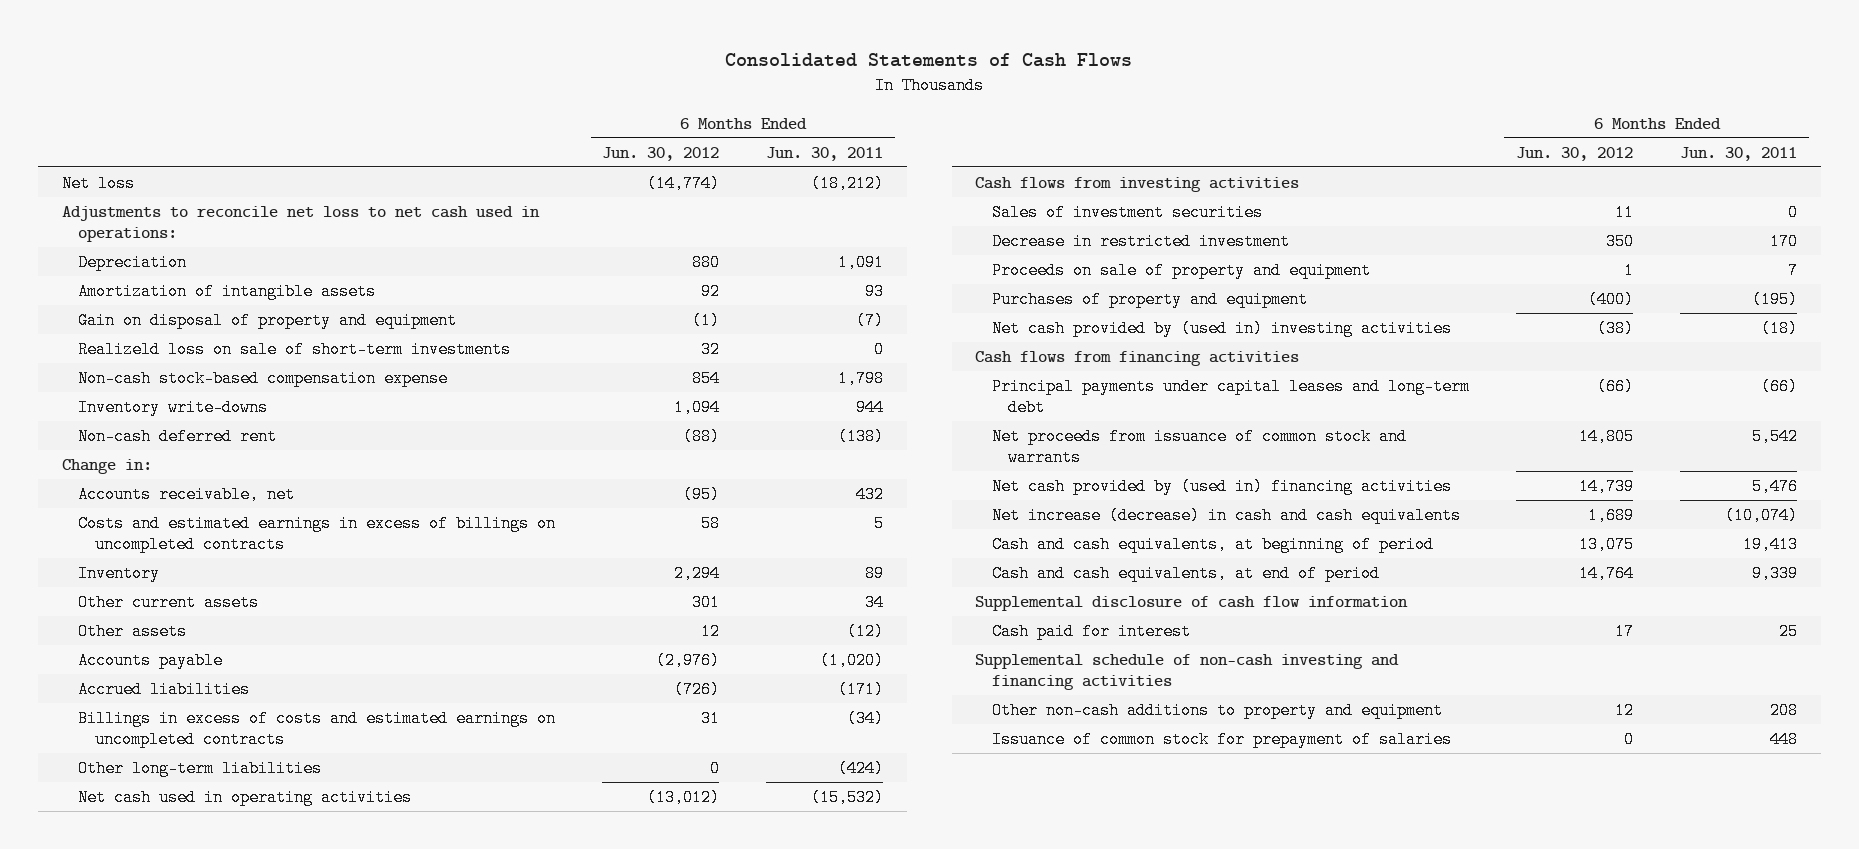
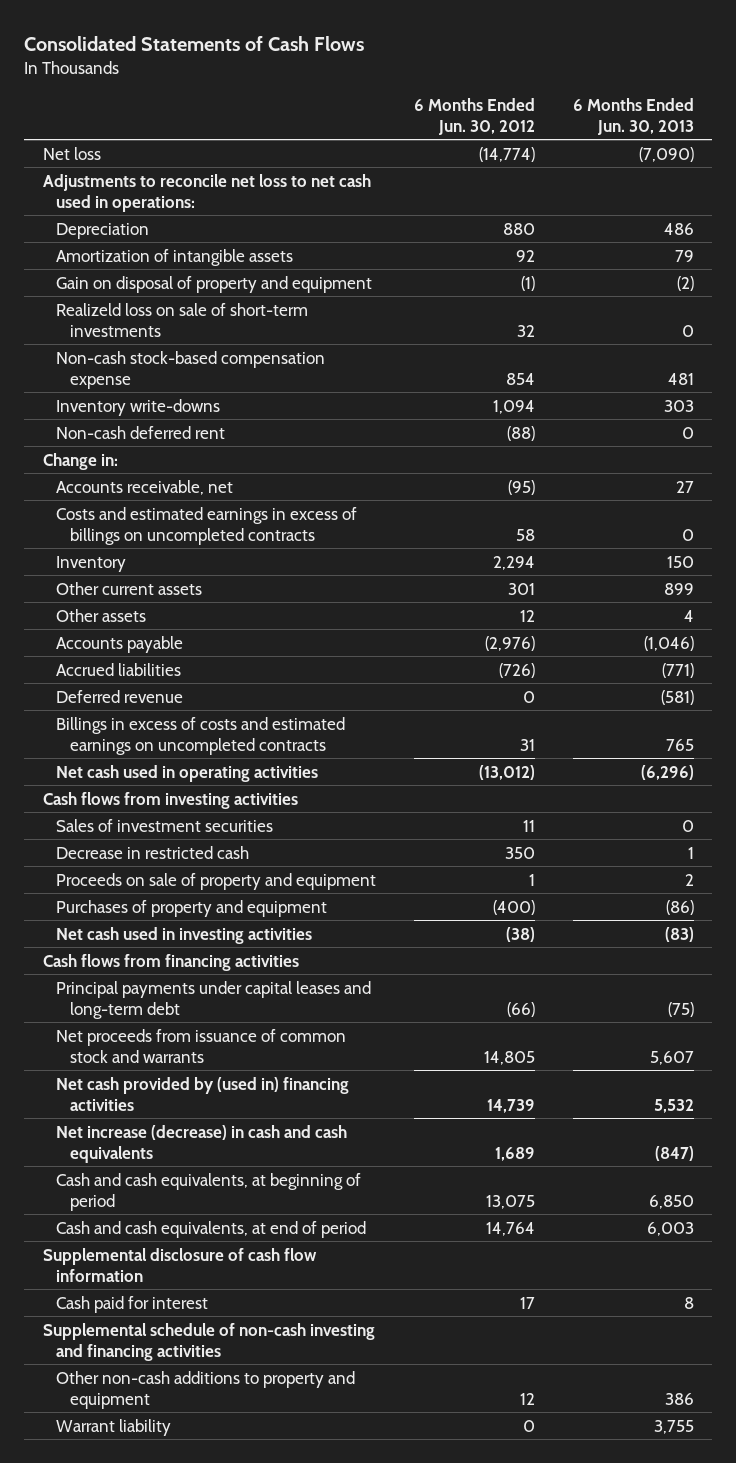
[766,146,884,161] Jun. 30, 2011 -> none
none -> [572,97,694,135] 6 Months Ended Jun. 30, 2013
none -> [56,689,184,703] Deferred revenue
[78,760,323,778] Other long-term liabilities -> none
[991,233,1290,251] Decrease in restricted investment -> [56,845,250,859] Decrease in restricted cash
[991,320,1452,338] Net cash provided by (used in) investing activities -> [56,926,313,944] Net cash used in investing activities
[991,731,1452,749] Issuance of common stock for prepayment of salaries -> none
none -> [56,1418,172,1436] Warrant liability

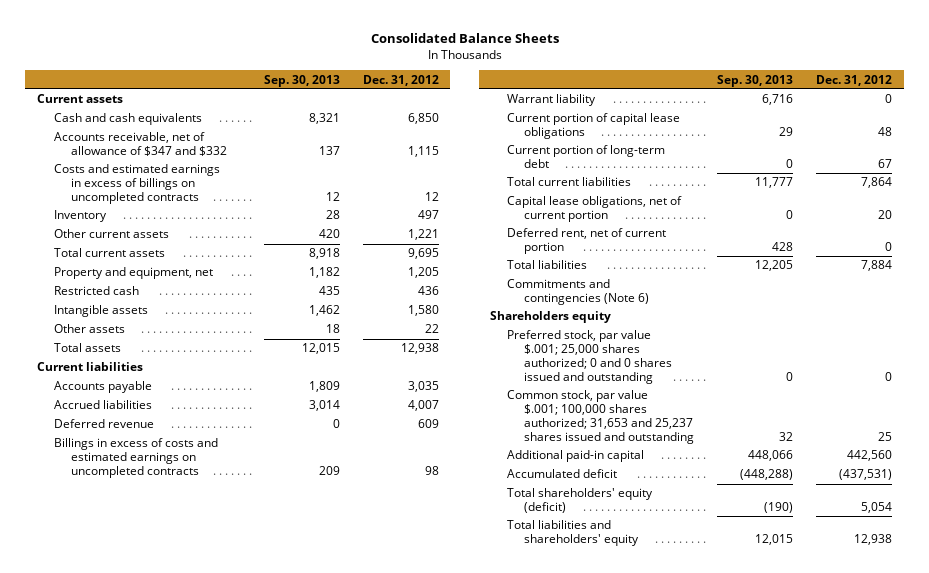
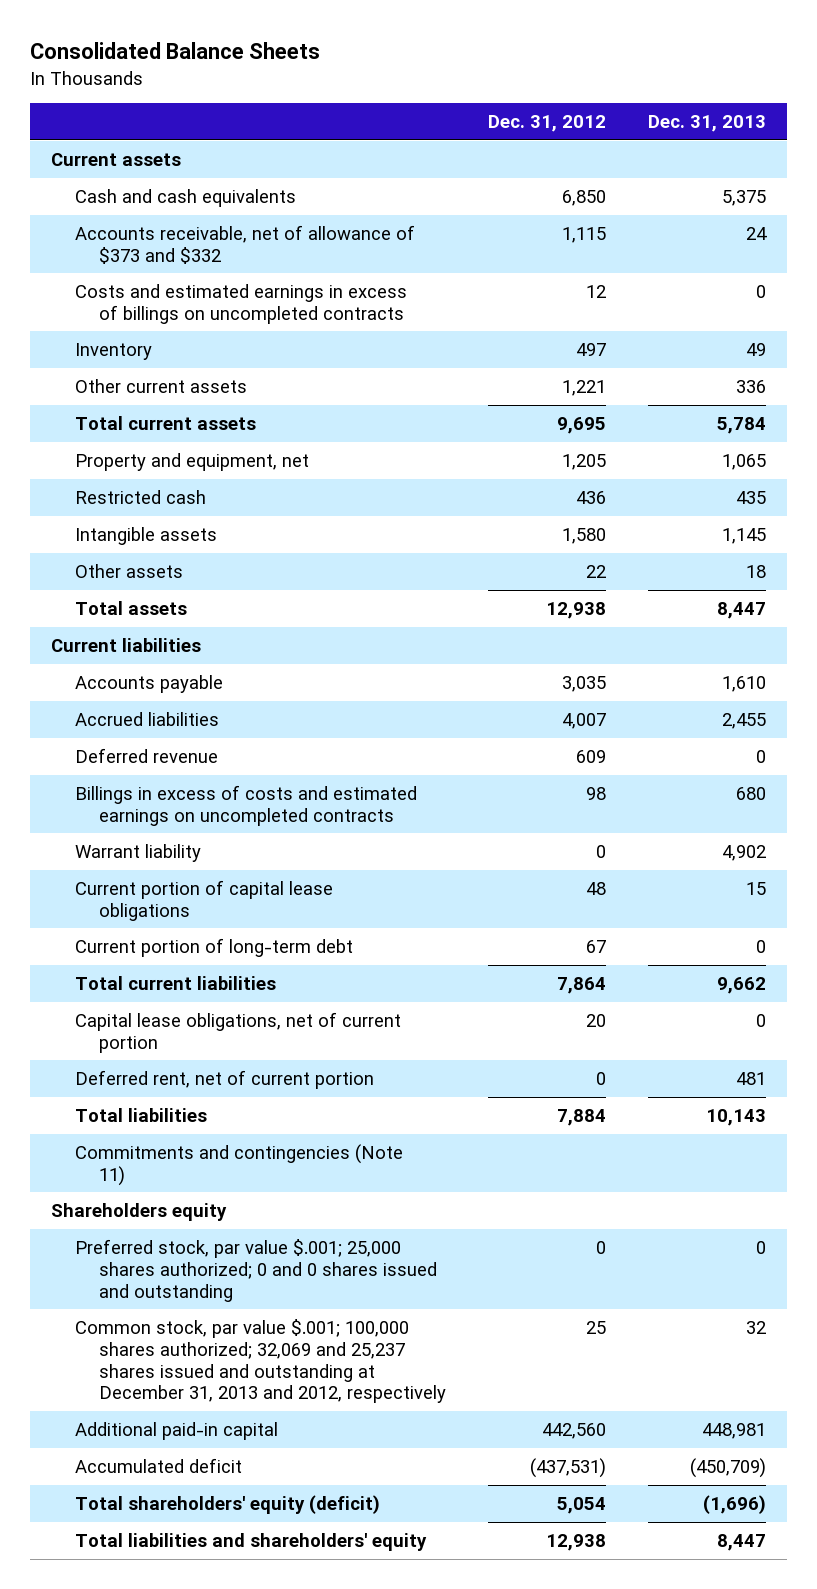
[263,74,340,87] Sep. 30, 2013 -> none
none -> [648,115,767,133] Dec. 31, 2013
[53,132,227,157] Accounts receivable, net of allowance of $347 and $332 -> [75,224,416,264] Accounts receivable, net of allowance of $373 and $332
[507,279,650,306] Commitments and contingencies (Note 6) -> [75,1143,404,1186] Commitments and contingencies (Note 11)
[507,390,695,444] Common stock, par value $.001; 100,000 shares authorized; 31,653 and 25,237 shares issued and outstanding -> [75,1318,447,1404] Common stock, par value $.001; 100,000 shares authorized; 32,069 and 25,237 shares issued and outstanding at December 31, 2013 and 2012, respectively

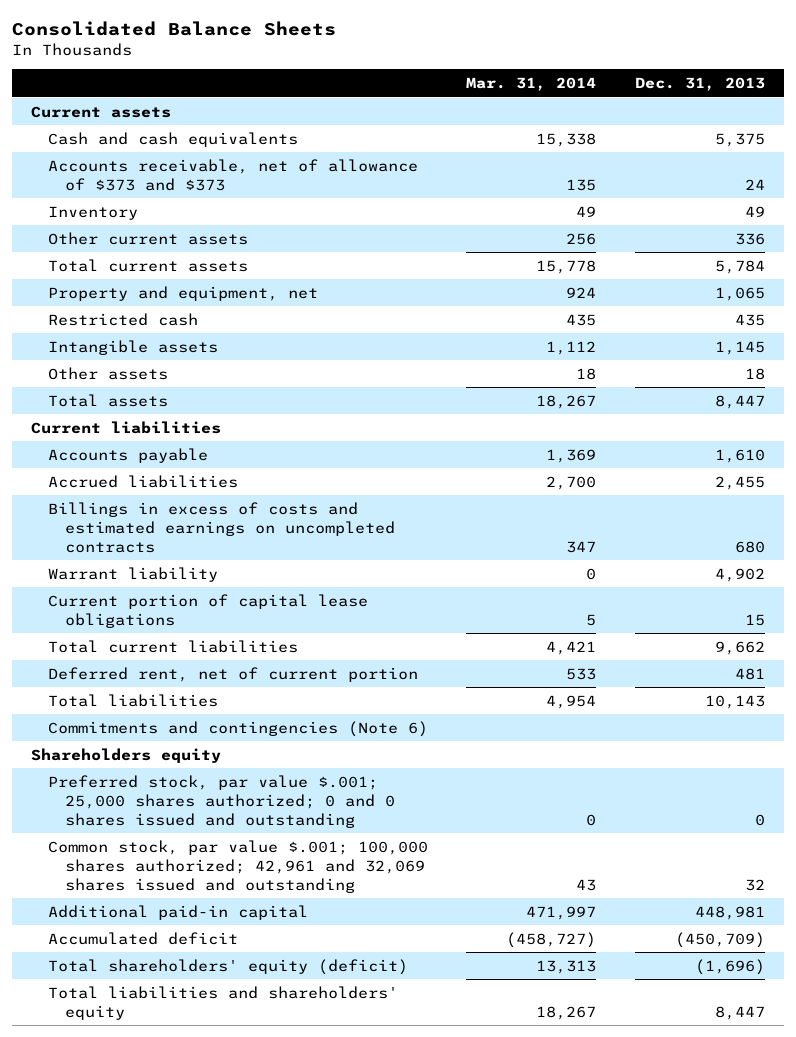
[488,115,607,133] Dec. 31, 2012 -> none
none -> [466,77,597,92] Mar. 31, 2014
[75,283,408,324] Costs and estimated earnings in excess of billings on uncompleted contracts -> none
[75,224,416,264] Accounts receivable, net of allowance of $373 and $332 -> [47,158,418,191] Accounts receivable, net of allowance of $373 and $373
[75,747,219,763] Deferred revenue -> none
[75,937,354,957] Current portion of long-term debt -> none
[75,1011,402,1053] Capital lease obligations, net of current portion -> none
[75,1143,404,1186] Commitments and contingencies (Note 11) -> [47,720,428,737] Commitments and contingencies (Note 6)
[75,1318,447,1404] Common stock, par value $.001; 100,000 shares authorized; 32,069 and 25,237 shares issued and outstanding at December 31, 2013 and 2012, respectively -> [47,839,428,893] Common stock, par value $.001; 100,000 shares authorized; 42,961 and 32,069 shares issued and outstanding

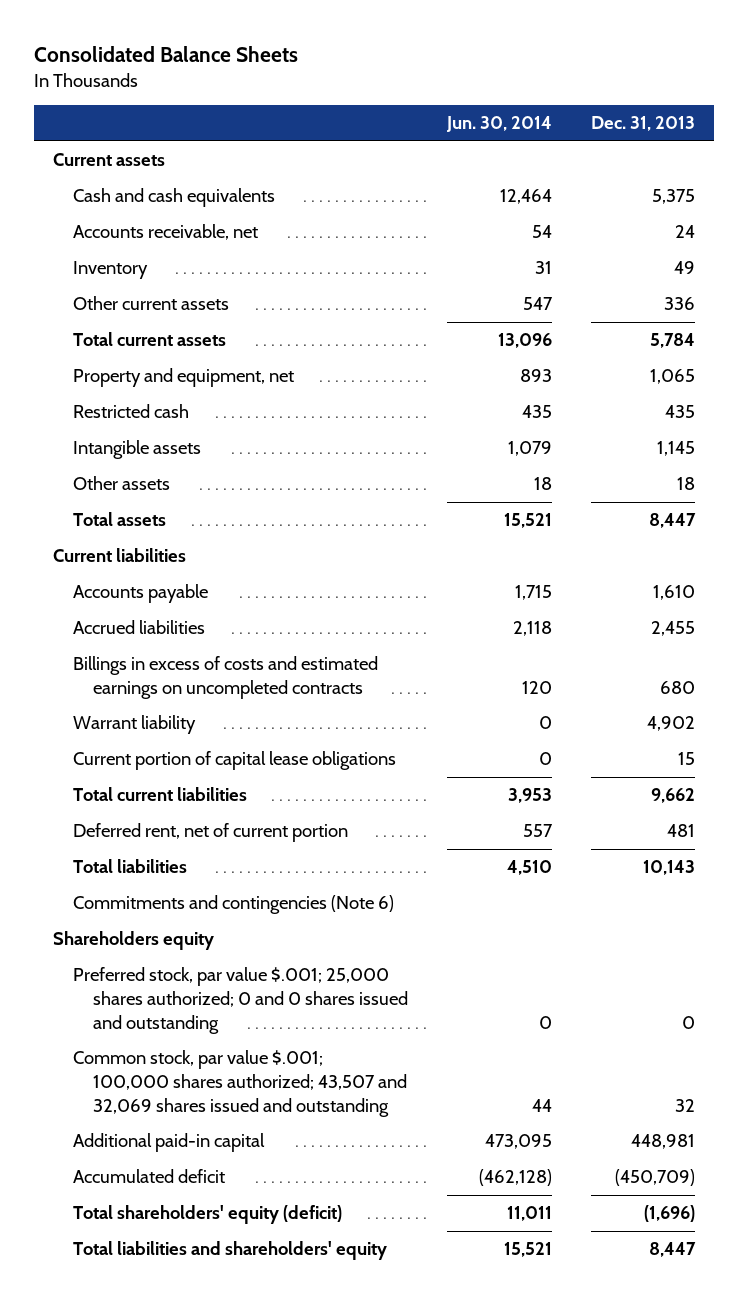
[466,77,597,92] Mar. 31, 2014 -> none
none -> [445,116,552,133] Jun. 30, 2014
[47,158,418,191] Accounts receivable, net of allowance of $373 and $373 -> [72,224,258,241] Accounts receivable, net
[47,839,428,893] Common stock, par value $.001; 100,000 shares authorized; 42,961 and 32,069 shares issued and outstanding -> [72,1050,407,1117] Common stock, par value $.001; 100,000 shares authorized; 43,507 and 32,069 shares issued and outstanding

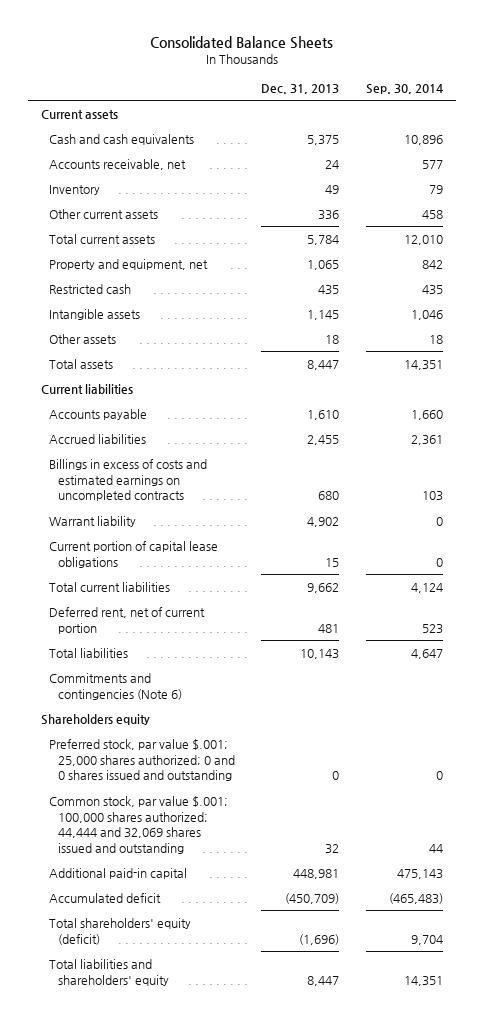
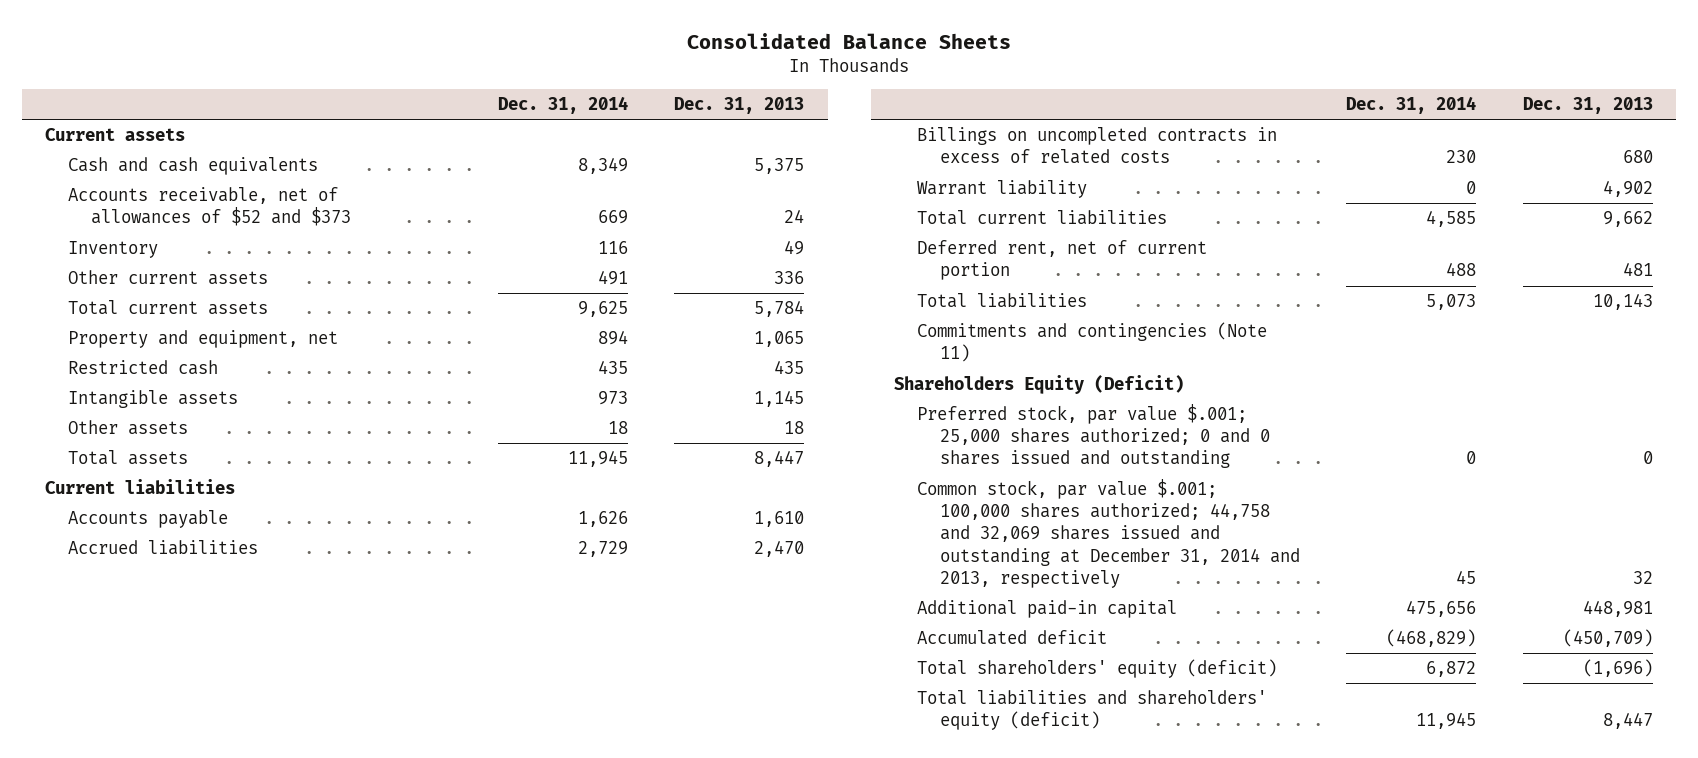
[365,84,443,95] Sep. 30, 2014 -> none
none -> [497,96,628,115] Dec. 31, 2014
[49,158,187,170] Accounts receivable, net -> [68,187,352,227] Accounts receivable, net of allowances of $52 and $373
[307,434,340,445] 2,455 -> [754,540,805,558] 2,470
[49,458,208,502] Billings in excess of costs and estimated earnings on uncompleted contracts -> [916,127,1277,165] Billings on uncompleted contracts in excess of related costs
[49,540,219,568] Current portion of capital lease obligations -> none
[49,672,182,700] Commitments and contingencies (Note 6) -> [916,322,1267,363] Commitments and contingencies (Note 11)
[40,713,150,725] Shareholders equity -> [893,375,1184,395] Shareholders Equity (Deficit)
[49,795,229,854] Common stock, par value $.001; 100,000 shares authorized; 44,444 and 32,069 shares issued and outstanding -> [916,479,1300,588] Common stock, par value $.001; 100,000 shares authorized; 44,758 and 32,069 shares issued and outstanding at December 31, 2014 and 2013, respectively
[49,958,169,986] Total liabilities and shareholders' equity -> [916,690,1267,731] Total liabilities and shareholders' equity (deficit)

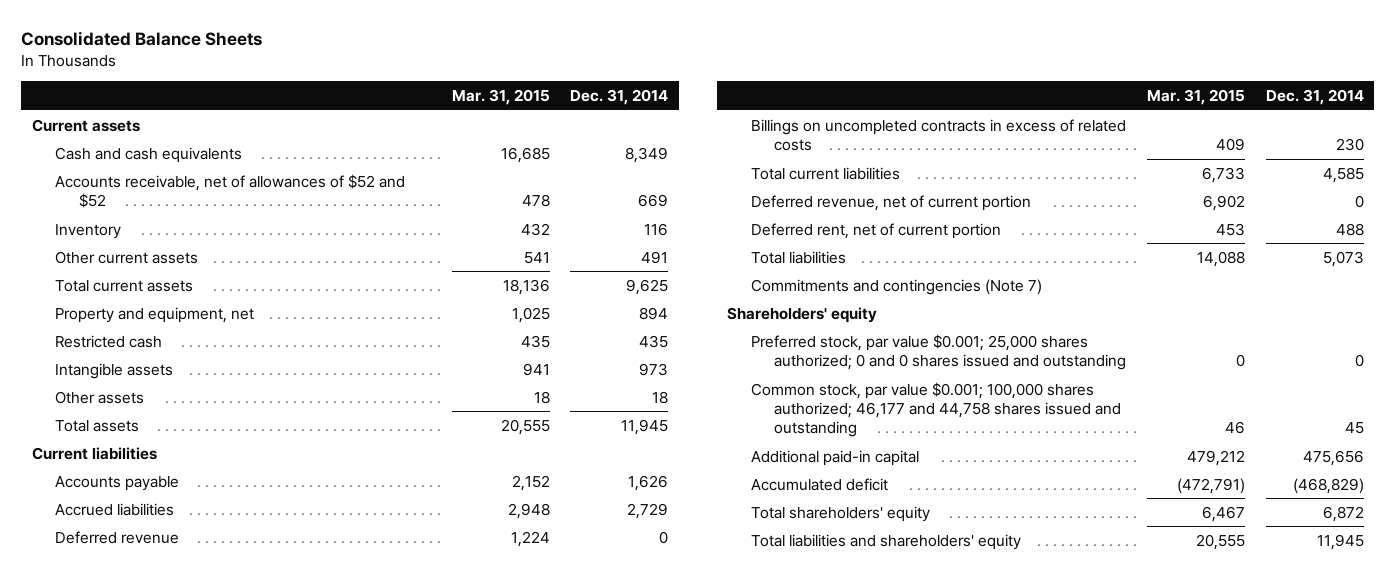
[674,97,805,115] Dec. 31, 2013 -> none
none -> [451,88,550,105] Mar. 31, 2015
[68,187,352,227] Accounts receivable, net of allowances of $52 and $373 -> [55,173,406,208] Accounts receivable, net of allowances of $52 and $52
none -> [55,530,180,544] Deferred revenue
[916,180,1087,199] Warrant liability -> none
none -> [750,194,1031,211] Deferred revenue, net of current portion
[916,322,1267,363] Commitments and contingencies (Note 11) -> [750,278,1042,295] Commitments and contingencies (Note 7)
[893,375,1184,395] Shareholders Equity (Deficit) -> [727,306,878,323] Shareholders' equity
[916,404,1270,469] Preferred stock, par value $.001; 25,000 shares authorized; 0 and 0 shares issued and outstanding -> [750,333,1127,370] Preferred stock, par value $0.001; 25,000 shares authorized; 0 and 0 shares issued and outstanding
[916,479,1300,588] Common stock, par value $.001; 100,000 shares authorized; 44,758 and 32,069 shares issued and outstanding at December 31, 2014 and 2013, respectively -> [750,381,1122,437] Common stock, par value $0.001; 100,000 shares authorized; 46,177 and 44,758 shares issued and outstanding
[916,659,1277,679] Total shareholders' equity (deficit) -> [750,505,930,522] Total shareholders' equity
[916,690,1267,731] Total liabilities and shareholders' equity (deficit) -> [750,533,1021,550] Total liabilities and shareholders' equity

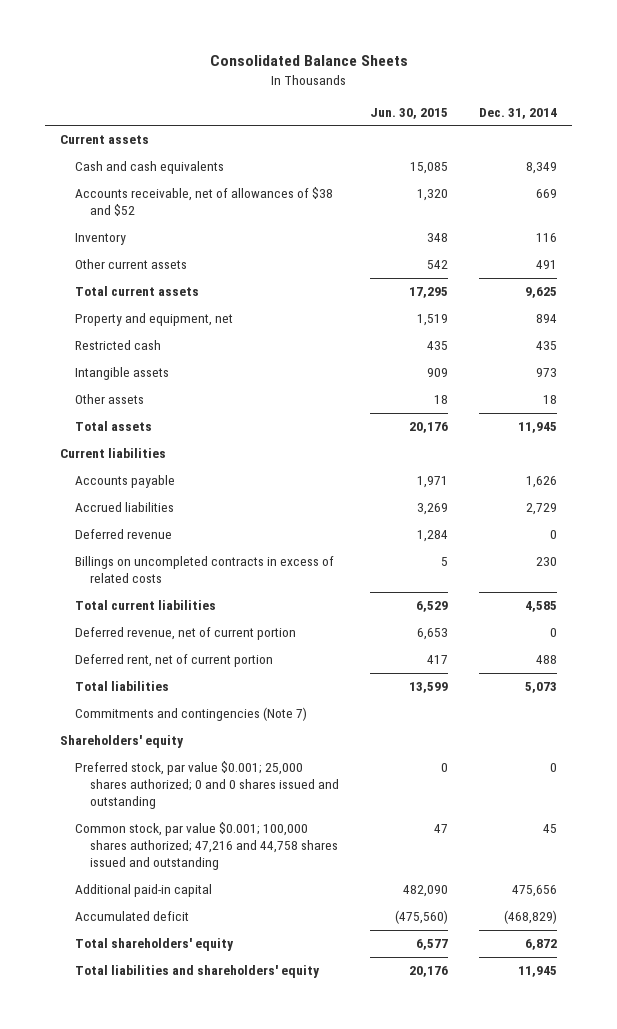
[451,88,550,105] Mar. 31, 2015 -> none
none -> [370,107,449,119] Jun. 30, 2015
[55,173,406,208] Accounts receivable, net of allowances of $52 and $52 -> [75,187,334,217] Accounts receivable, net of allowances of $38 and $52
[750,381,1122,437] Common stock, par value $0.001; 100,000 shares authorized; 46,177 and 44,758 shares issued and outstanding -> [75,822,339,871] Common stock, par value $0.001; 100,000 shares authorized; 47,216 and 44,758 shares issued and outstanding

